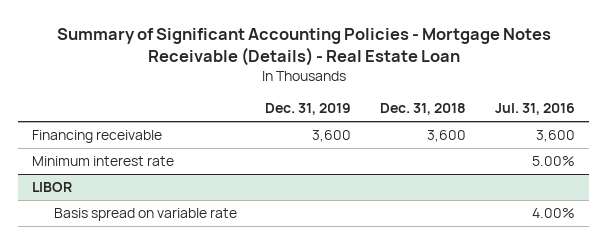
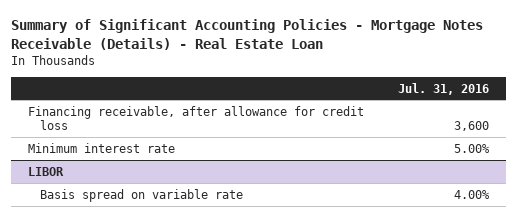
[265,103,352,116] Dec. 31, 2019 -> none
[380,103,467,116] Dec. 31, 2018 -> none
[32,130,163,144] Financing receivable -> none
none -> [28,105,365,131] Financing receivable, after allowance for credit loss

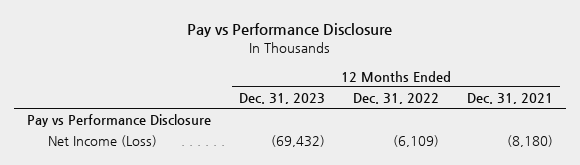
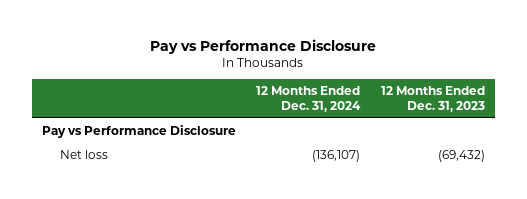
[352,93,439,105] Dec. 31, 2022 -> none
[466,93,553,105] Dec. 31, 2021 -> none
none -> [256,85,362,112] 12 Months Ended Dec. 31, 2024
[48,135,158,148] Net Income (Loss) -> [60,150,109,160] Net loss

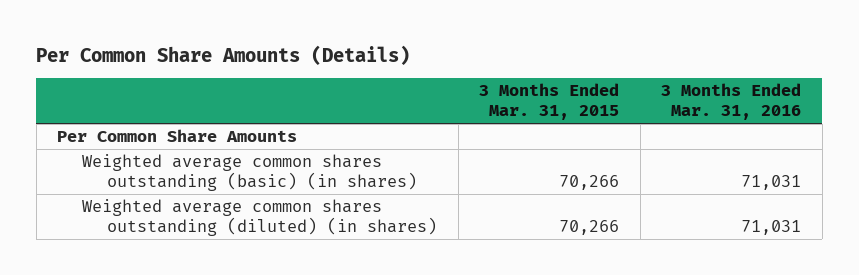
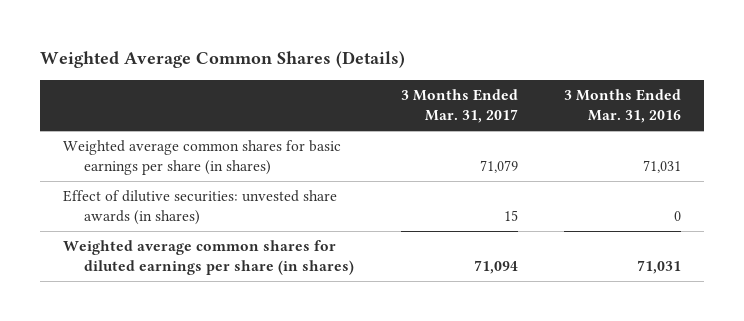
[36,44,411,65] Per Common Share Amounts (Details) -> [40,51,406,69] Weighted Average Common Shares (Details)
[479,83,620,121] 3 Months Ended Mar. 31, 2015 -> none
none -> [400,89,518,124] 3 Months Ended Mar. 31, 2017
[57,129,298,143] Per Common Share Amounts -> none
[82,154,418,192] Weighted average common shares outstanding (basic) (in shares) -> [63,140,342,176] Weighted average common shares for basic earnings per share (in shares)
none -> [63,190,338,226] Effect of dilutive securities: unvested share awards (in shares)
[82,199,438,237] Weighted average common shares outstanding (diluted) (in shares) -> [63,240,355,276] Weighted average common shares for diluted earnings per share (in shares)

